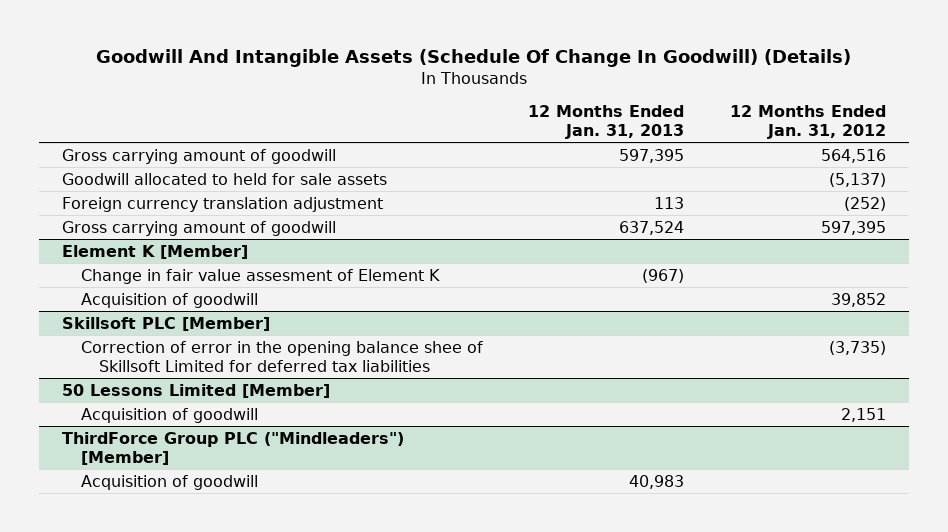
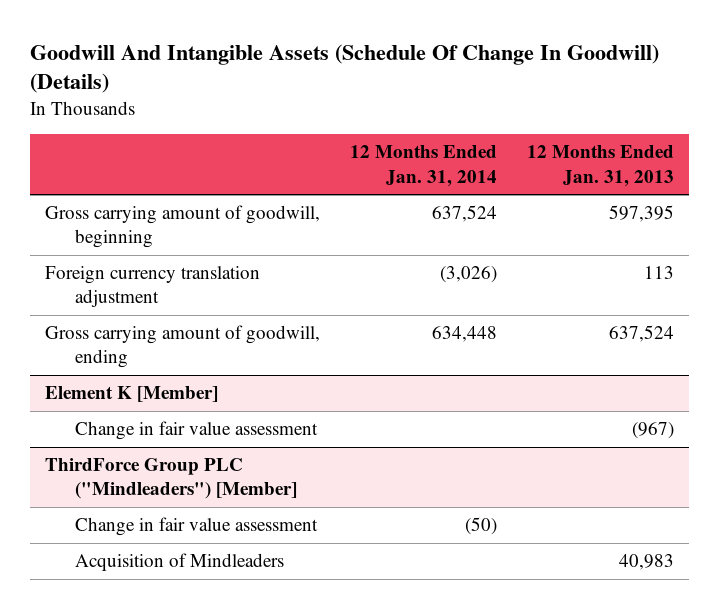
[730,104,887,139] 12 Months Ended Jan. 31, 2012 -> none
none -> [349,145,497,187] 12 Months Ended Jan. 31, 2014
[62,172,388,185] Goodwill allocated to held for sale assets -> none
[62,148,337,164] Gross carrying amount of goodwill -> [44,205,320,249] Gross carrying amount of goodwill, beginning
[62,220,337,236] Gross carrying amount of goodwill -> [44,325,320,369] Gross carrying amount of goodwill, ending
[80,292,258,308] Acquisition of goodwill -> none
[62,316,271,331] Skillsoft PLC [Member] -> none
[80,340,483,372] Correction of error in the opening balance shee of Skillsoft Limited for deferred tax liabilities -> none
[62,383,331,398] 50 Lessons Limited [Member] -> none
[80,407,258,423] Acquisition of goodwill -> none
[80,268,440,284] Change in fair value assesment of Element K -> [74,421,318,441] Change in fair value assessment
none -> [74,517,318,537] Change in fair value assessment
[80,474,258,490] Acquisition of goodwill -> [74,553,284,572] Acquisition of Mindleaders

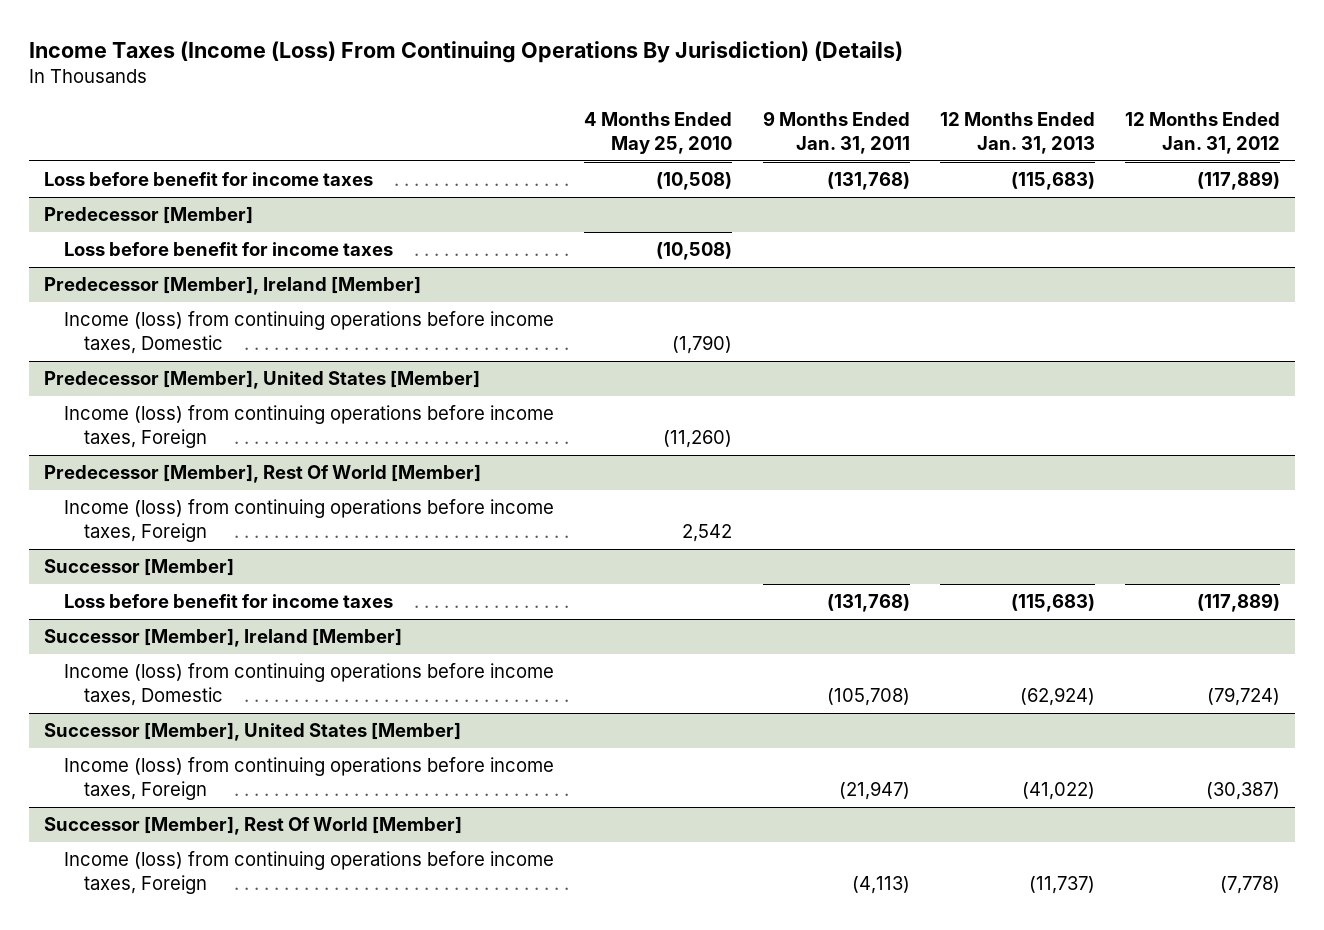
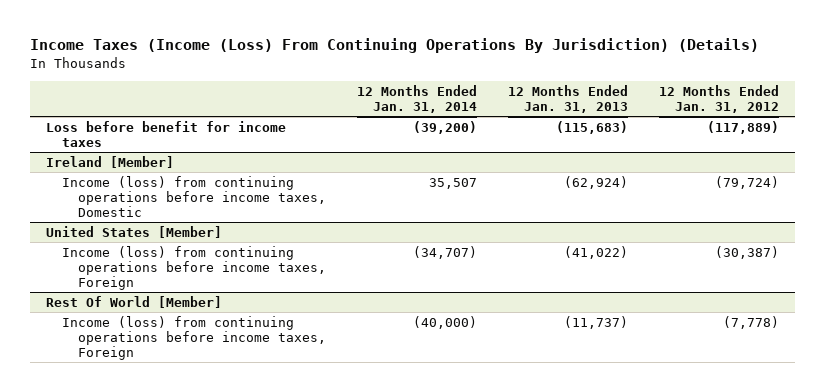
[584,112,733,155] 4 Months Ended May 25, 2010 -> none
[762,111,910,155] 9 Months Ended Jan. 31, 2011 -> none
none -> [356,84,477,114] 12 Months Ended Jan. 31, 2014
[44,206,254,225] Predecessor [Member] -> none
[64,242,394,257] Loss before benefit for income taxes -> none
[44,276,422,296] Predecessor [Member], Ireland [Member] -> none
[64,311,555,355] Income (loss) from continuing operations before income taxes, Domestic -> none
[44,370,481,390] Predecessor [Member], United States [Member] -> none
[64,405,555,449] Income (loss) from continuing operations before income taxes, Foreign -> none
[44,464,482,484] Predecessor [Member], Rest Of World [Member] -> none
[64,499,555,543] Income (loss) from continuing operations before income taxes, Foreign -> none
[44,558,235,577] Successor [Member] -> none
[64,594,394,609] Loss before benefit for income taxes -> none
[44,628,403,648] Successor [Member], Ireland [Member] -> [45,155,174,168] Ireland [Member]
[44,722,462,742] Successor [Member], United States [Member] -> [45,225,222,238] United States [Member]
[44,816,463,836] Successor [Member], Rest Of World [Member] -> [45,295,222,308] Rest Of World [Member]

